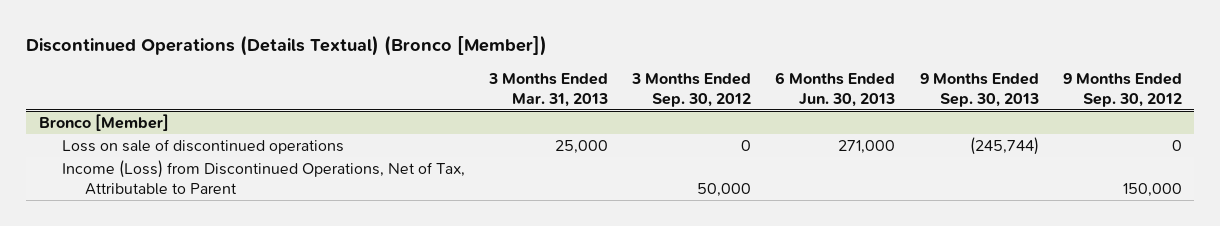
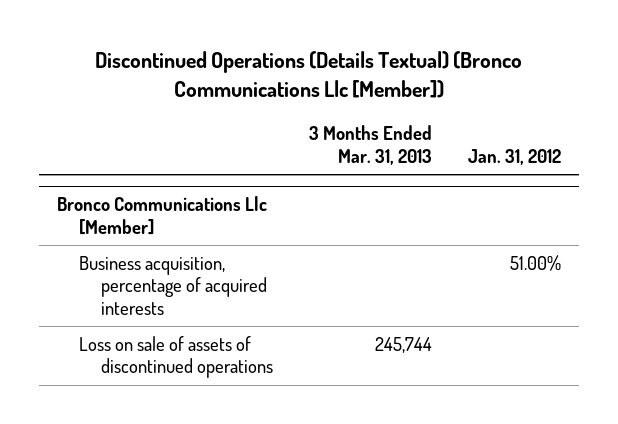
[26,35,548,57] Discontinued Operations (Details Textual) (Bronco [Member]) -> [95,51,523,98] Discontinued Operations (Details Textual) (Bronco Communications Llc [Member])
[631,72,752,107] 3 Months Ended Sep. 30, 2012 -> none
[775,71,896,107] 6 Months Ended Jun. 30, 2013 -> none
[919,72,1039,107] 9 Months Ended Sep. 30, 2013 -> none
[1062,72,1182,107] 9 Months Ended Sep. 30, 2012 -> none
none -> [467,148,561,165] Jan. 31, 2012
[61,160,465,195] Income (Loss) from Discontinued Operations, Net of Tax, Attributable to Parent -> none
[38,114,169,132] Bronco [Member] -> [57,196,268,235] Bronco Communications Llc [Member]
none -> [79,255,267,316] Business acquisition, percentage of acquired interests
[61,139,344,155] Loss on sale of discontinued operations -> [79,335,273,379] Loss on sale of assets of discontinued operations
[554,140,608,155] 25,000 -> [374,336,432,353] 245,744

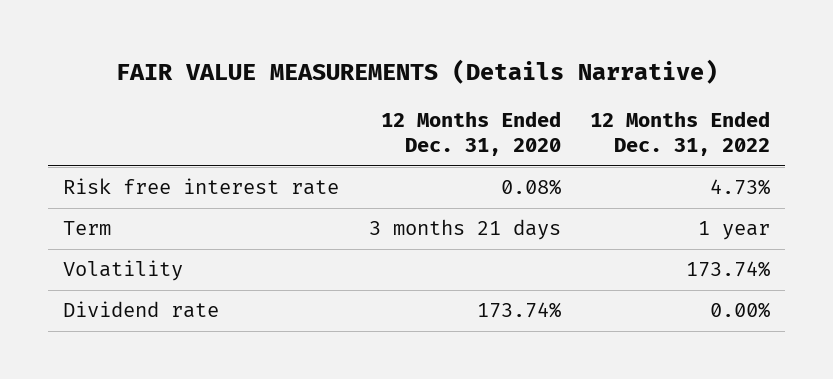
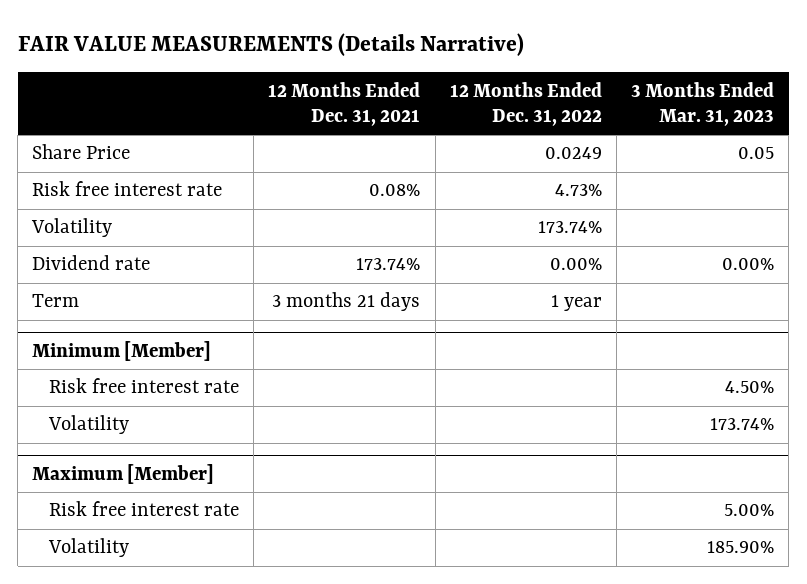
[380,111,561,157] 12 Months Ended Dec. 31, 2020 -> none
none -> [268,81,421,127] 12 Months Ended Dec. 31, 2021
none -> [631,81,775,127] 3 Months Ended Mar. 31, 2023
none -> [32,144,131,160] Share Price
[63,221,112,236] Term -> [32,294,80,308] Term
none -> [32,340,212,361] Minimum [Member]
none -> [49,378,240,394] Risk free interest rate
none -> [48,415,130,435] Volatility
none -> [32,463,215,484] Maximum [Member]
none -> [49,501,240,517] Risk free interest rate
none -> [48,538,130,558] Volatility

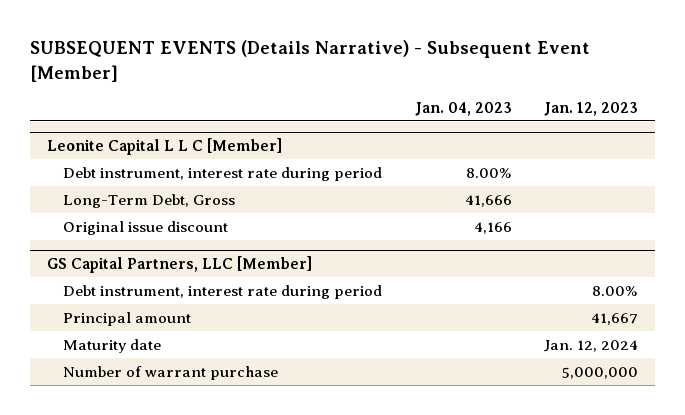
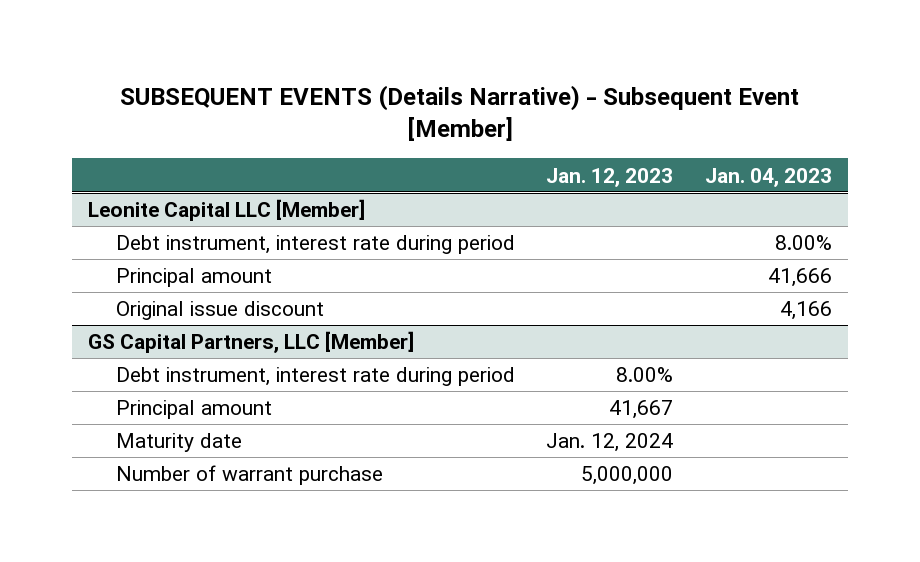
[46,137,282,155] Leonite Capital L L C [Member] -> [87,199,365,222] Leonite Capital LLC [Member]
[63,193,236,208] Long-Term Debt, Gross -> [115,268,272,288] Principal amount

